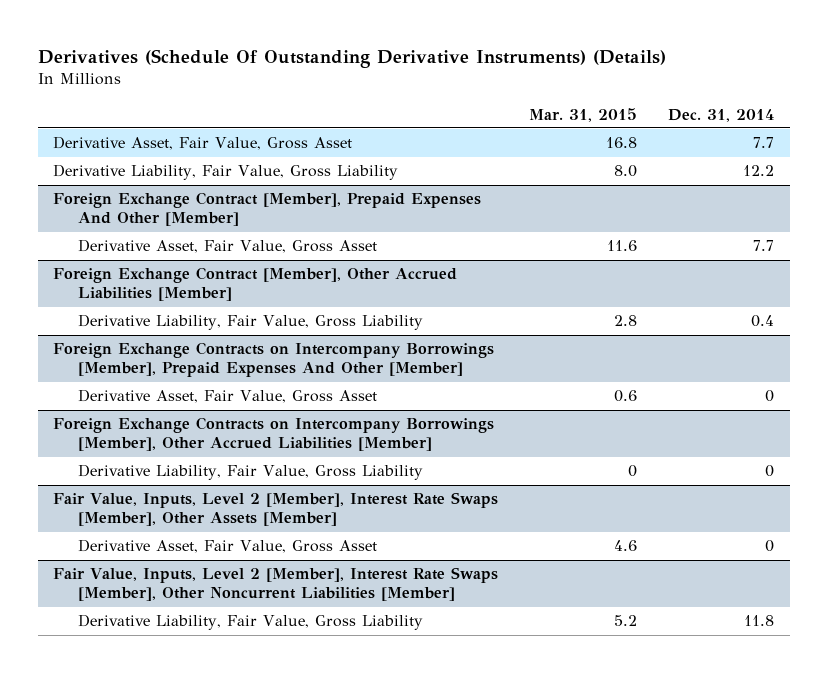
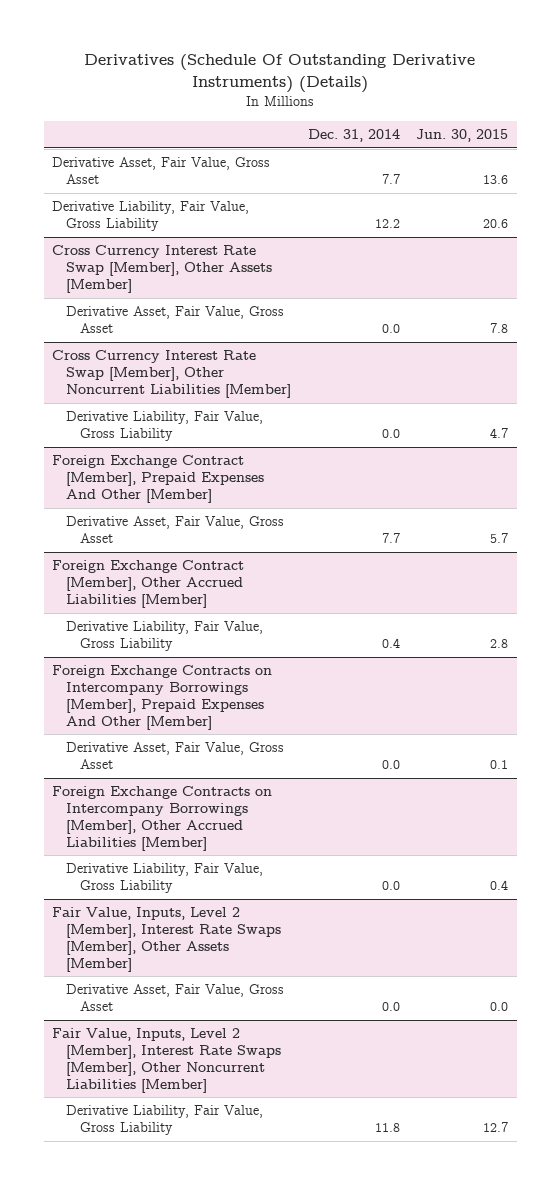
[529,107,638,122] Mar. 31, 2015 -> none
none -> [416,128,509,142] Jun. 30, 2015
none -> [51,245,272,293] Cross Currency Interest Rate Swap [Member], Other Assets [Member]
none -> [65,306,284,334] Derivative Asset, Fair Value, Gross Asset
none -> [51,350,291,398] Cross Currency Interest Rate Swap [Member], Other Noncurrent Liabilities [Member]
none -> [65,411,263,442] Derivative Liability, Fair Value, Gross Liability
[765,390,775,403] 0 -> [381,760,400,770] 0.0
[765,465,775,478] 0 -> [381,881,400,891] 0.0
[765,540,775,553] 0 -> [381,1002,400,1012] 0.0

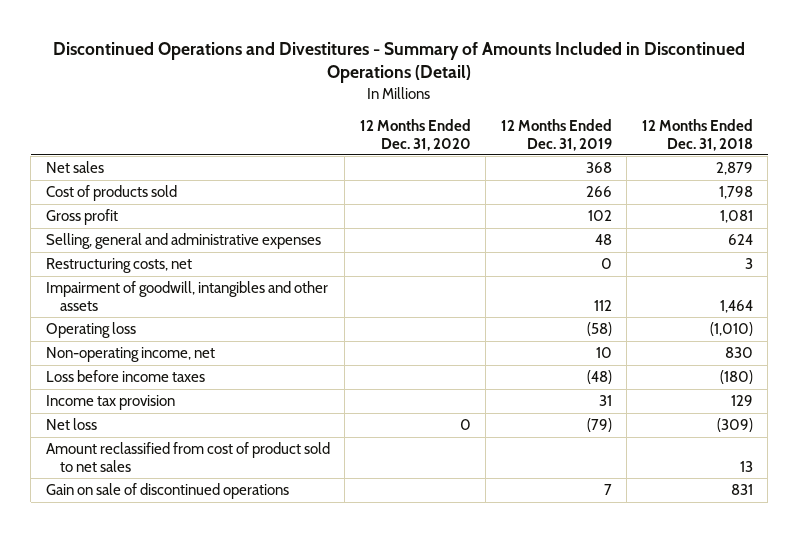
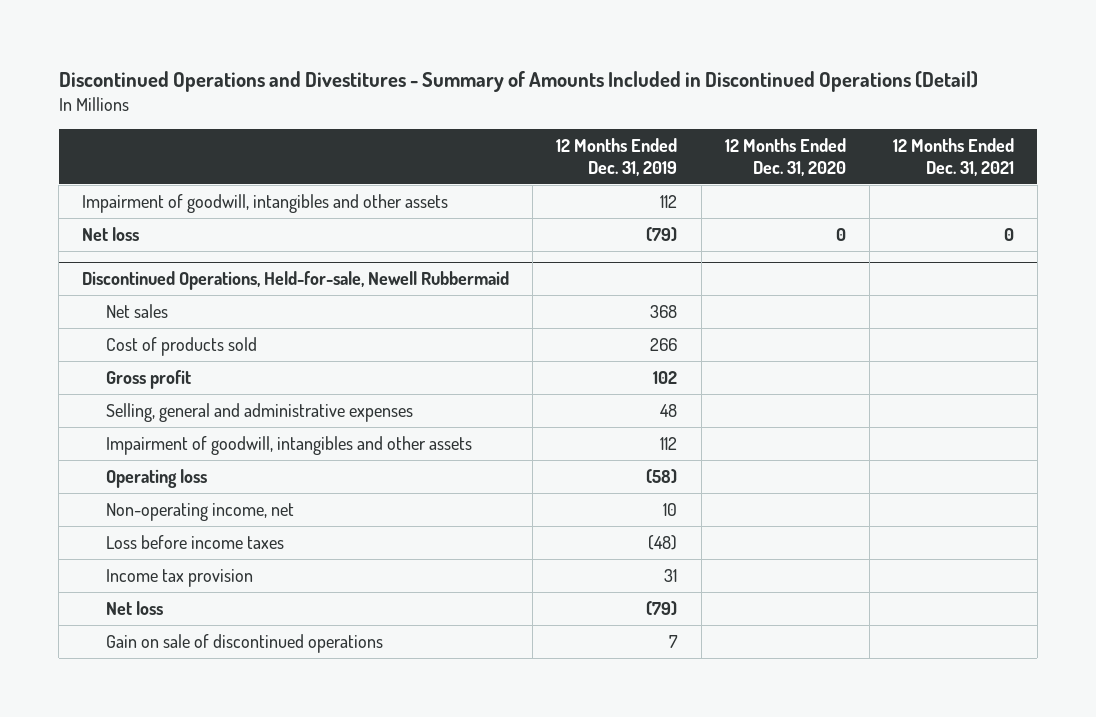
[641,119,753,151] 12 Months Ended Dec. 31, 2018 -> none
none -> [892,137,1014,177] 12 Months Ended Dec. 31, 2021
none -> [82,193,449,213] Impairment of goodwill, intangibles and other assets
[45,418,97,431] Net loss -> [82,226,140,241] Net loss
none -> [82,271,510,291] Discontinued Operations, Held-for-sale, Newell Rubbermaid
[45,258,192,274] Restructuring costs, net -> none
[45,442,330,472] Amount reclassified from cost of product sold to net sales -> none
none -> [105,600,163,615] Net loss

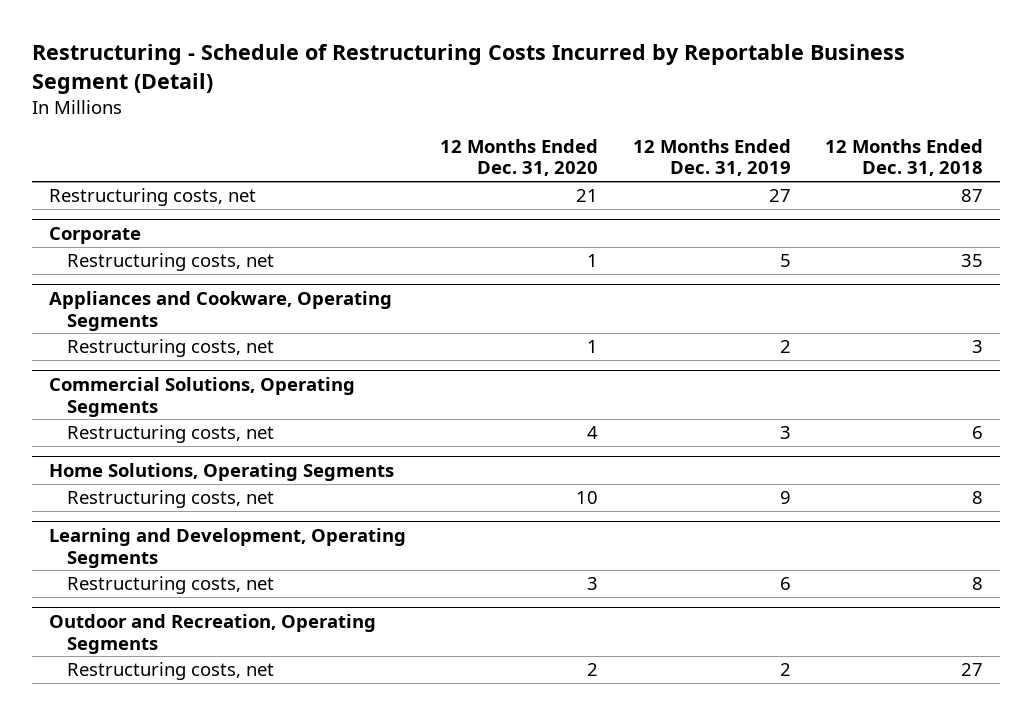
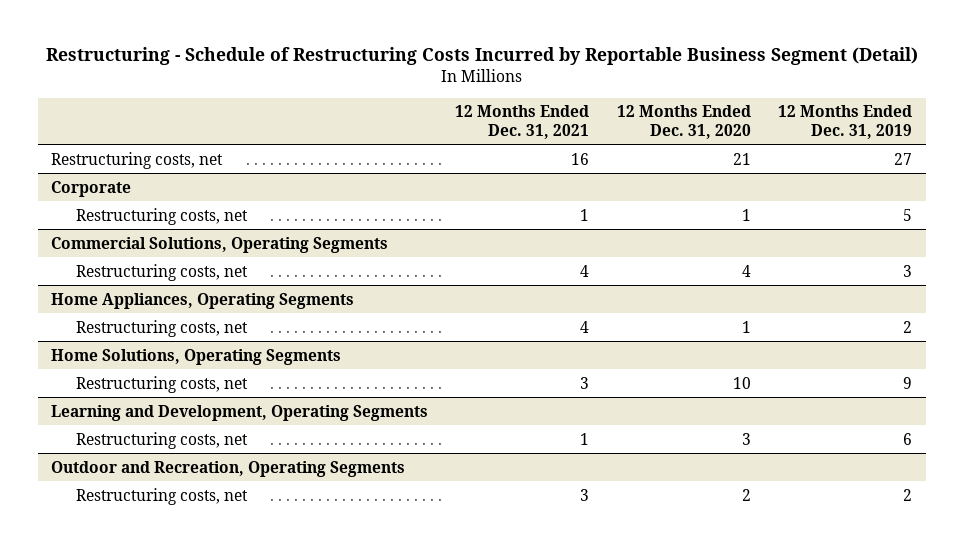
[824,138,983,177] 12 Months Ended Dec. 31, 2018 -> none
none -> [455,105,590,139] 12 Months Ended Dec. 31, 2021
[48,290,392,331] Appliances and Cookware, Operating Segments -> none
[66,339,274,358] Restructuring costs, net -> none
none -> [51,292,355,309] Home Appliances, Operating Segments
none -> [75,319,248,337] Restructuring costs, net

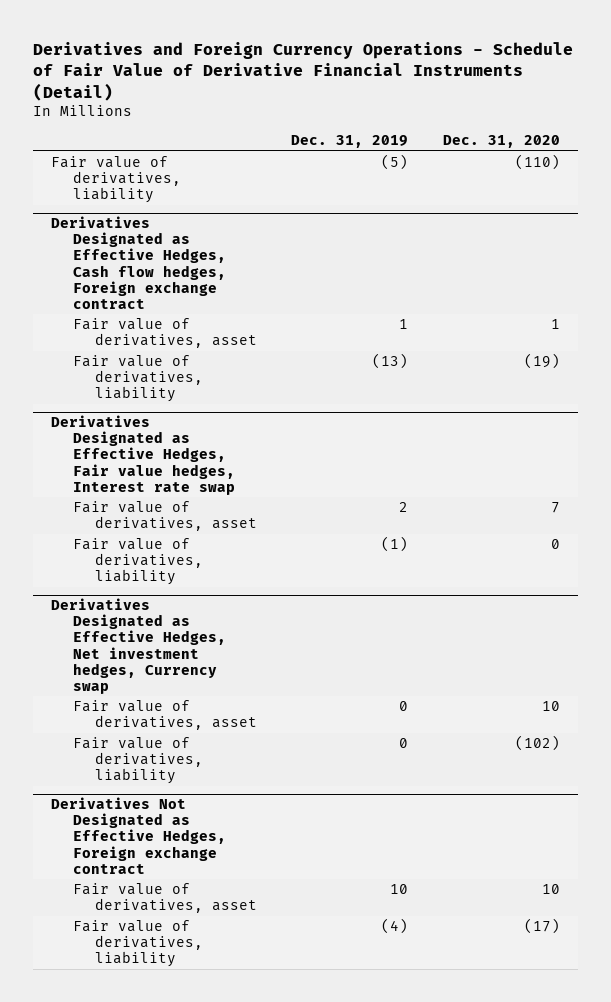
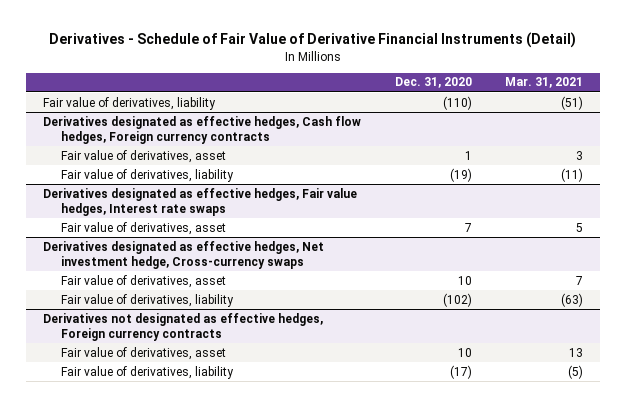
[33,41,574,101] Derivatives and Foreign Currency Operations - Schedule of Fair Value of Derivative Financial Instruments (Detail) -> [49,32,577,49] Derivatives - Schedule of Fair Value of Derivative Financial Instruments (Detail)
[291,135,409,149] Dec. 31, 2019 -> none
none -> [505,77,584,89] Mar. 31, 2021
[50,216,226,309] Derivatives Designated as Effective Hedges, Cash flow hedges, Foreign exchange contract -> [42,115,361,144] Derivatives designated as effective hedges, Cash flow hedges, Foreign currency contracts
[50,415,235,495] Derivatives Designated as Effective Hedges, Fair value hedges, Interest rate swap -> [42,187,357,216] Derivatives designated as effective hedges, Fair value hedges, Interest rate swaps
[72,538,203,586] Fair value of derivatives, liability -> none
[50,598,226,694] Derivatives Designated as Effective Hedges, Net investment hedges, Currency swap -> [42,240,324,269] Derivatives designated as effective hedges, Net investment hedge, Cross-currency swaps
[50,797,226,874] Derivatives Not Designated as Effective Hedges, Foreign exchange contract -> [42,312,323,341] Derivatives not designated as effective hedges, Foreign currency contracts

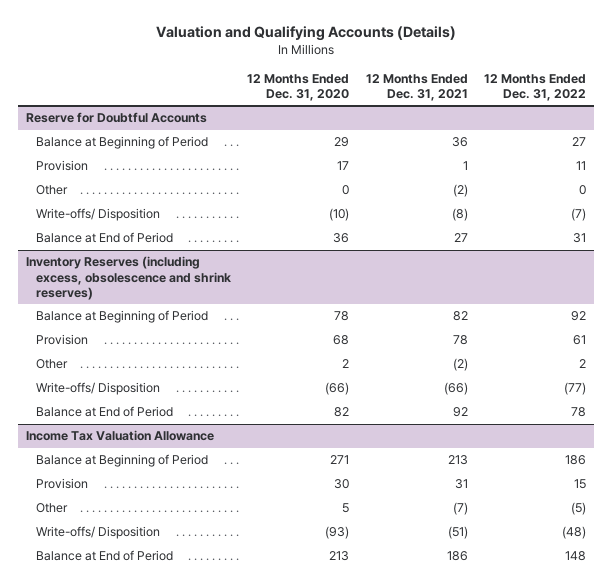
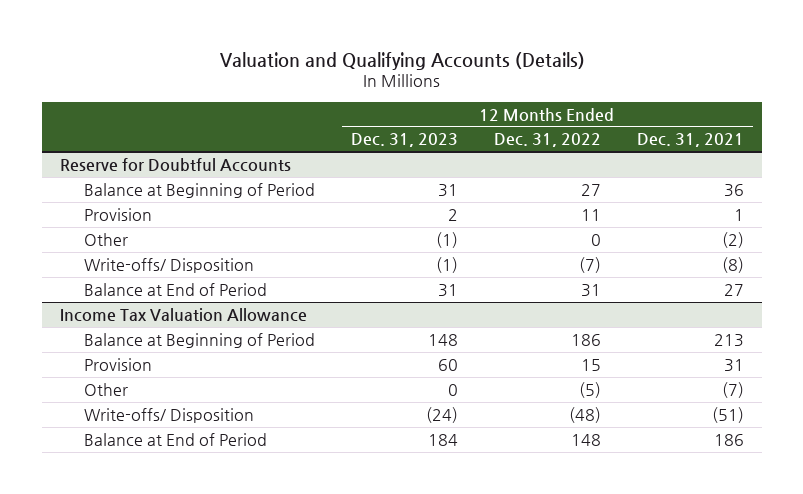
[247,73,350,101] 12 Months Ended Dec. 31, 2020 -> none
none -> [350,133,458,148] Dec. 31, 2023
[26,256,232,300] Inventory Reserves (including excess, obsolescence and shrink reserves) -> none
[36,310,209,324] Balance at Beginning of Period -> none
[36,334,89,346] Provision -> none
[36,359,69,370] Other -> none
[36,382,161,396] Write-offs/ Disposition -> none
[36,406,174,418] Balance at End of Period -> none

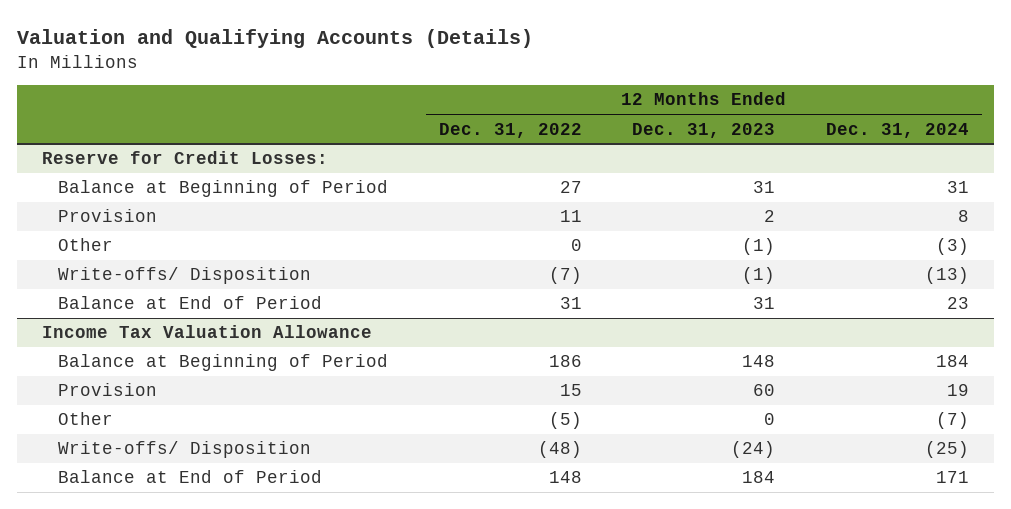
[636,133,744,148] Dec. 31, 2021 -> none
none -> [825,122,969,138] Dec. 31, 2024
[59,157,291,172] Reserve for Doubtful Accounts -> [42,151,329,165] Reserve for Credit Losses:

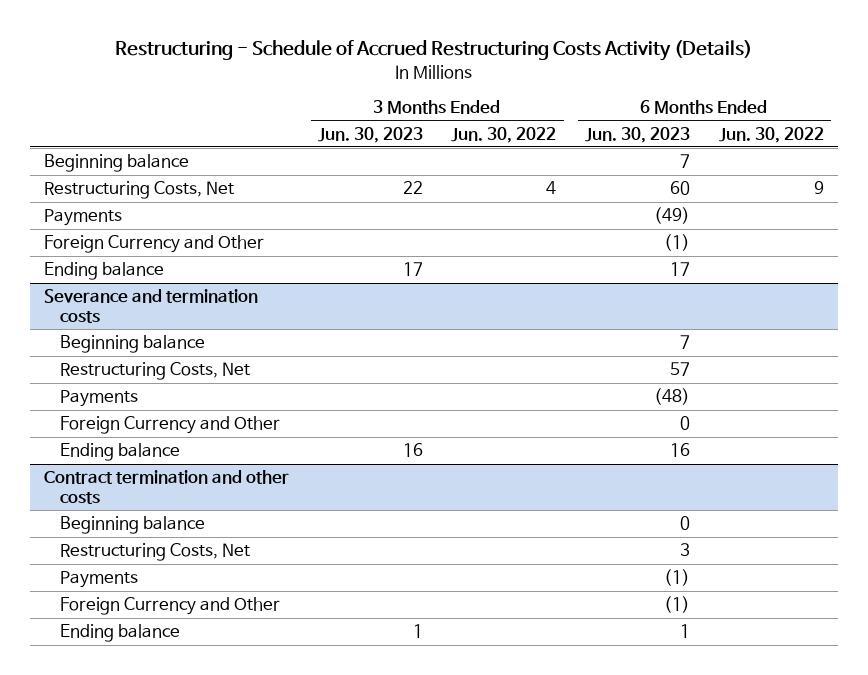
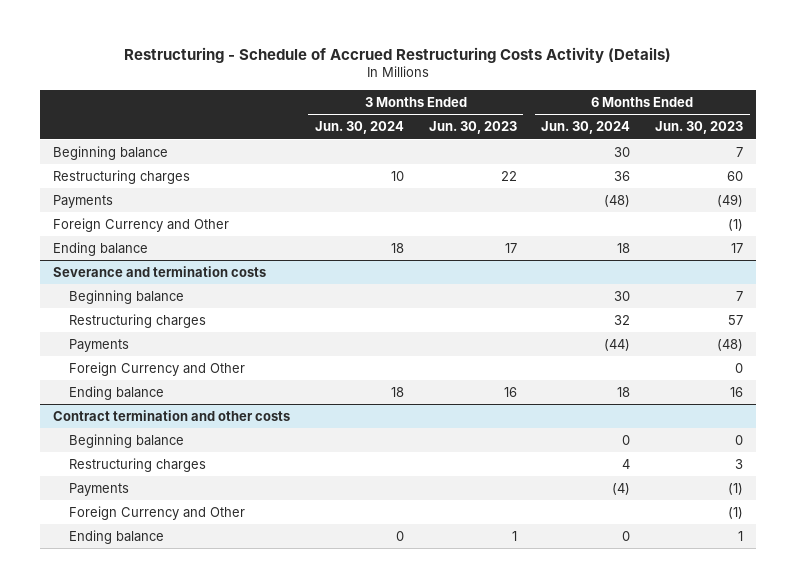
[451,126,557,143] Jun. 30, 2022 -> none
[718,126,824,143] Jun. 30, 2022 -> none
none -> [314,121,404,135] Jun. 30, 2024
none -> [541,121,631,135] Jun. 30, 2024
[44,181,235,200] Restructuring Costs, Net -> [52,169,190,184] Restructuring charges
[59,362,250,381] Restructuring Costs, Net -> [68,313,206,328] Restructuring charges
[59,543,250,562] Restructuring Costs, Net -> [68,457,206,472] Restructuring charges

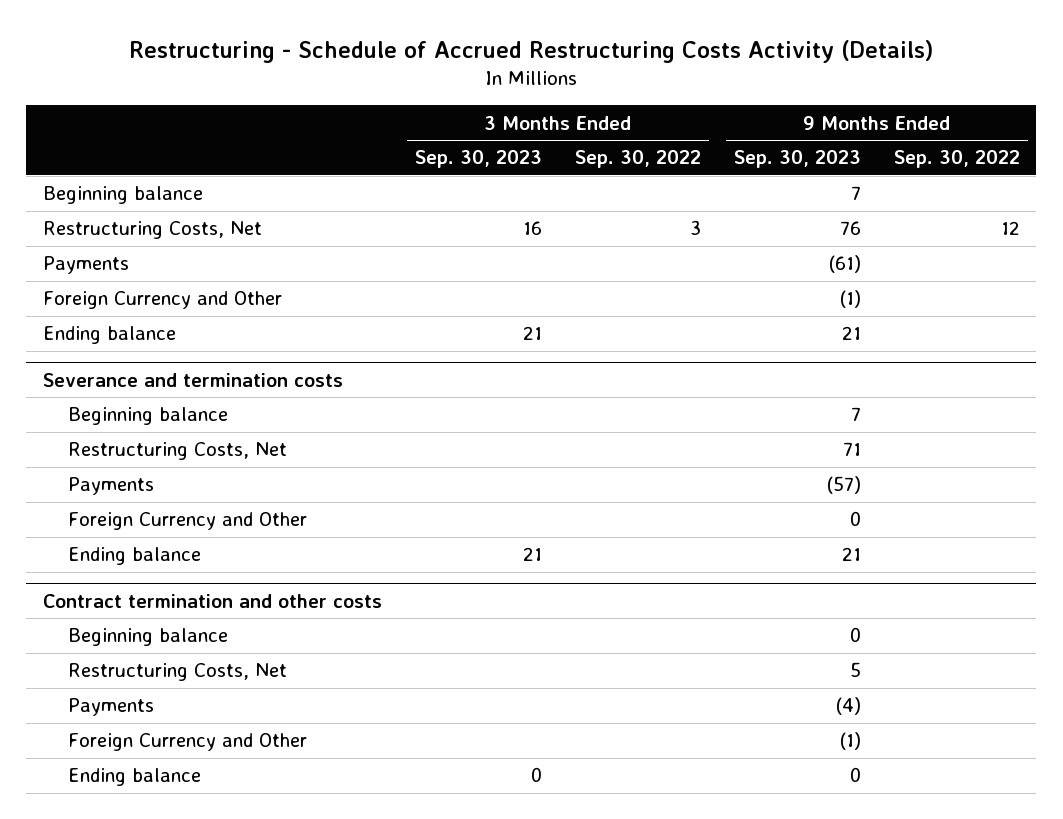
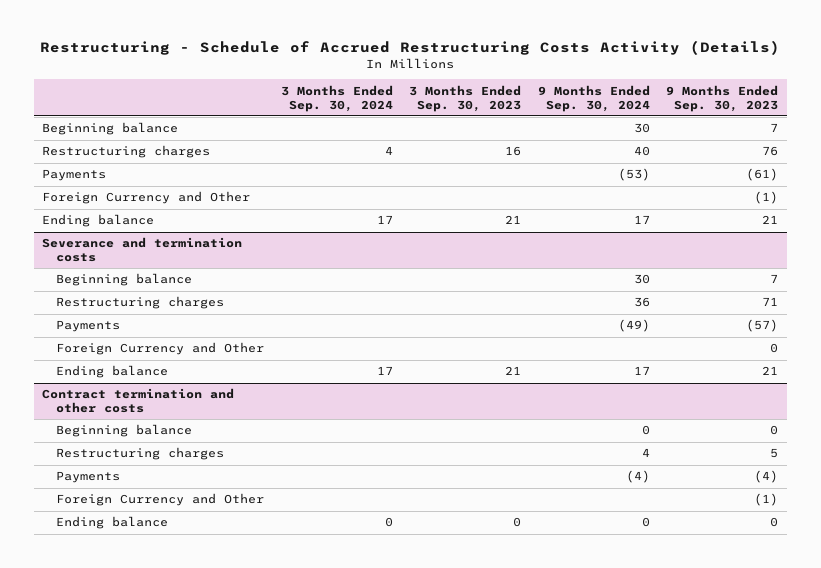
[574,150,701,169] Sep. 30, 2022 -> none
[893,150,1020,169] Sep. 30, 2022 -> none
none -> [280,84,393,112] 3 Months Ended Sep. 30, 2024
none -> [537,84,650,112] 9 Months Ended Sep. 30, 2024
[42,221,262,240] Restructuring Costs, Net -> [42,145,211,159] Restructuring charges
[68,442,288,461] Restructuring Costs, Net -> [56,296,225,310] Restructuring charges
[68,663,288,682] Restructuring Costs, Net -> [56,447,225,461] Restructuring charges

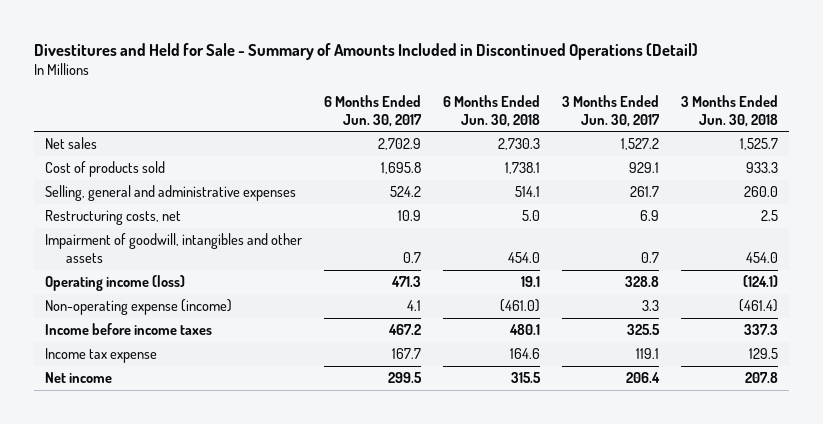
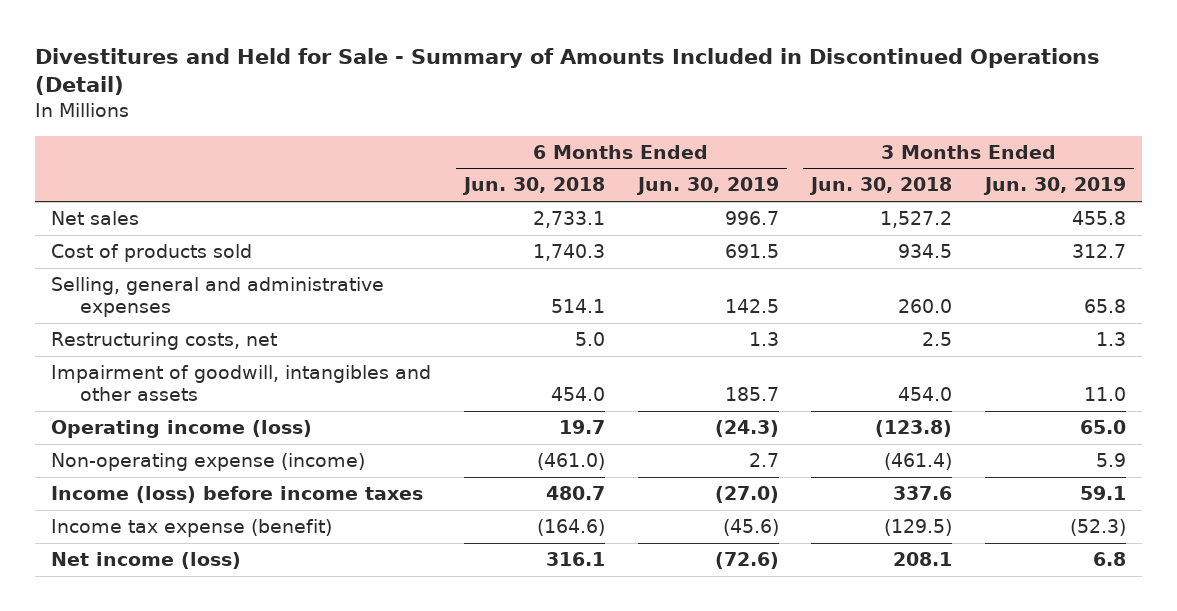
[323,94,422,127] 6 Months Ended Jun. 30, 2017 -> none
[561,94,660,127] 3 Months Ended Jun. 30, 2017 -> none
none -> [635,177,779,196] Jun. 30, 2019
none -> [983,177,1127,196] Jun. 30, 2019
[497,138,540,151] 2,730.3 -> [532,211,605,229] 2,733.1
[739,138,778,151] 1,525.7 -> [880,211,953,229] 1,527.2
[504,162,540,175] 1,738.1 -> [532,244,605,262] 1,740.3
[745,162,778,174] 933.3 -> [898,244,953,259] 934.5
[520,276,540,288] 19.1 -> [558,420,605,435] 19.7
[742,275,778,288] (124.1) -> [875,420,953,438] (123.8)
[44,323,212,336] Income before income taxes -> [51,486,424,504] Income (loss) before income taxes
[508,324,540,336] 480.1 -> [545,486,605,501] 480.7
[743,324,778,336] 337.3 -> [893,486,953,501] 337.6
[44,348,157,364] Income tax expense -> [51,519,333,538] Income tax expense (benefit)
[509,348,540,360] 164.6 -> [536,519,605,537] (164.6)
[748,348,778,360] 129.5 -> [884,519,953,537] (129.5)
[44,372,112,384] Net income -> [51,552,242,570] Net income (loss)
[510,372,541,384] 315.5 -> [545,552,605,567] 316.1
[744,372,778,384] 207.8 -> [893,552,953,567] 208.1

